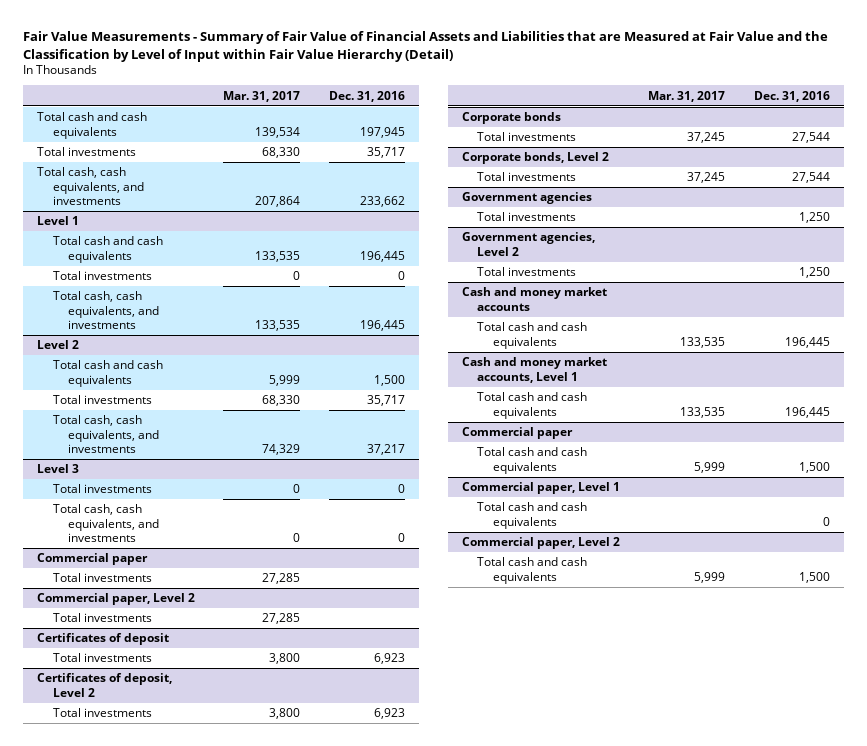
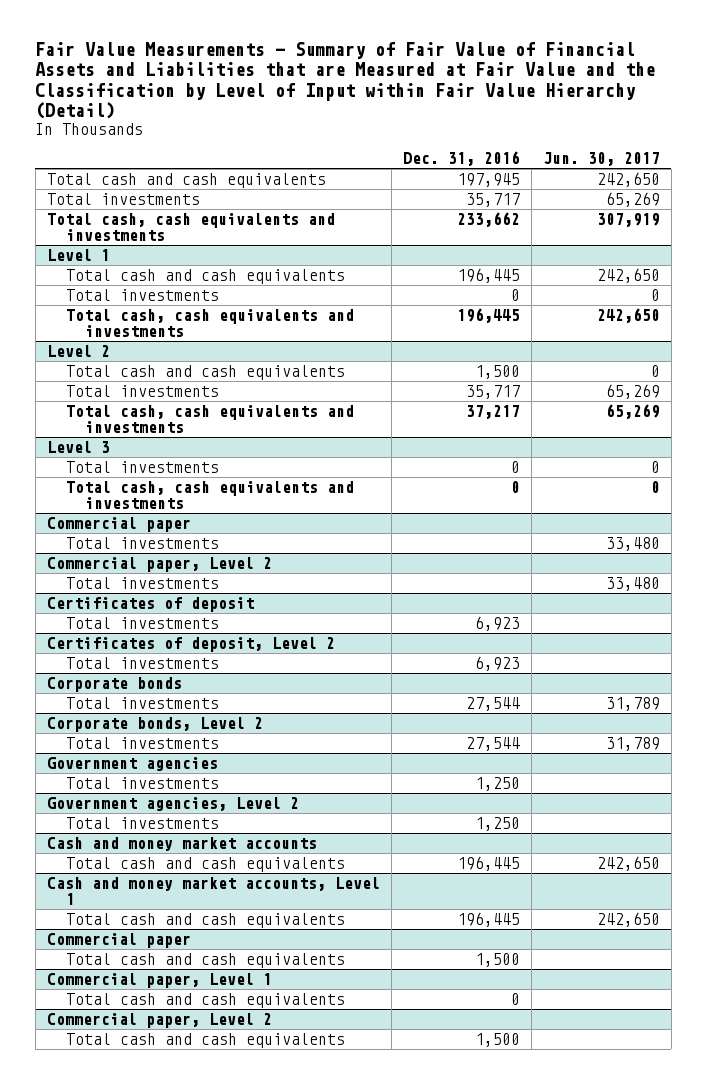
[223,90,301,102] Mar. 31, 2017 -> none
none -> [542,152,660,167] Jun. 30, 2017
[37,167,144,205] Total cash, cash equivalents, and investments -> [46,213,335,242] Total cash, cash equivalents and investments
[52,291,159,329] Total cash, cash equivalents, and investments -> [65,309,354,338] Total cash, cash equivalents and investments
[52,415,159,453] Total cash, cash equivalents, and investments -> [65,405,354,434] Total cash, cash equivalents and investments
[52,504,159,542] Total cash, cash equivalents, and investments -> [65,481,354,510] Total cash, cash equivalents and investments

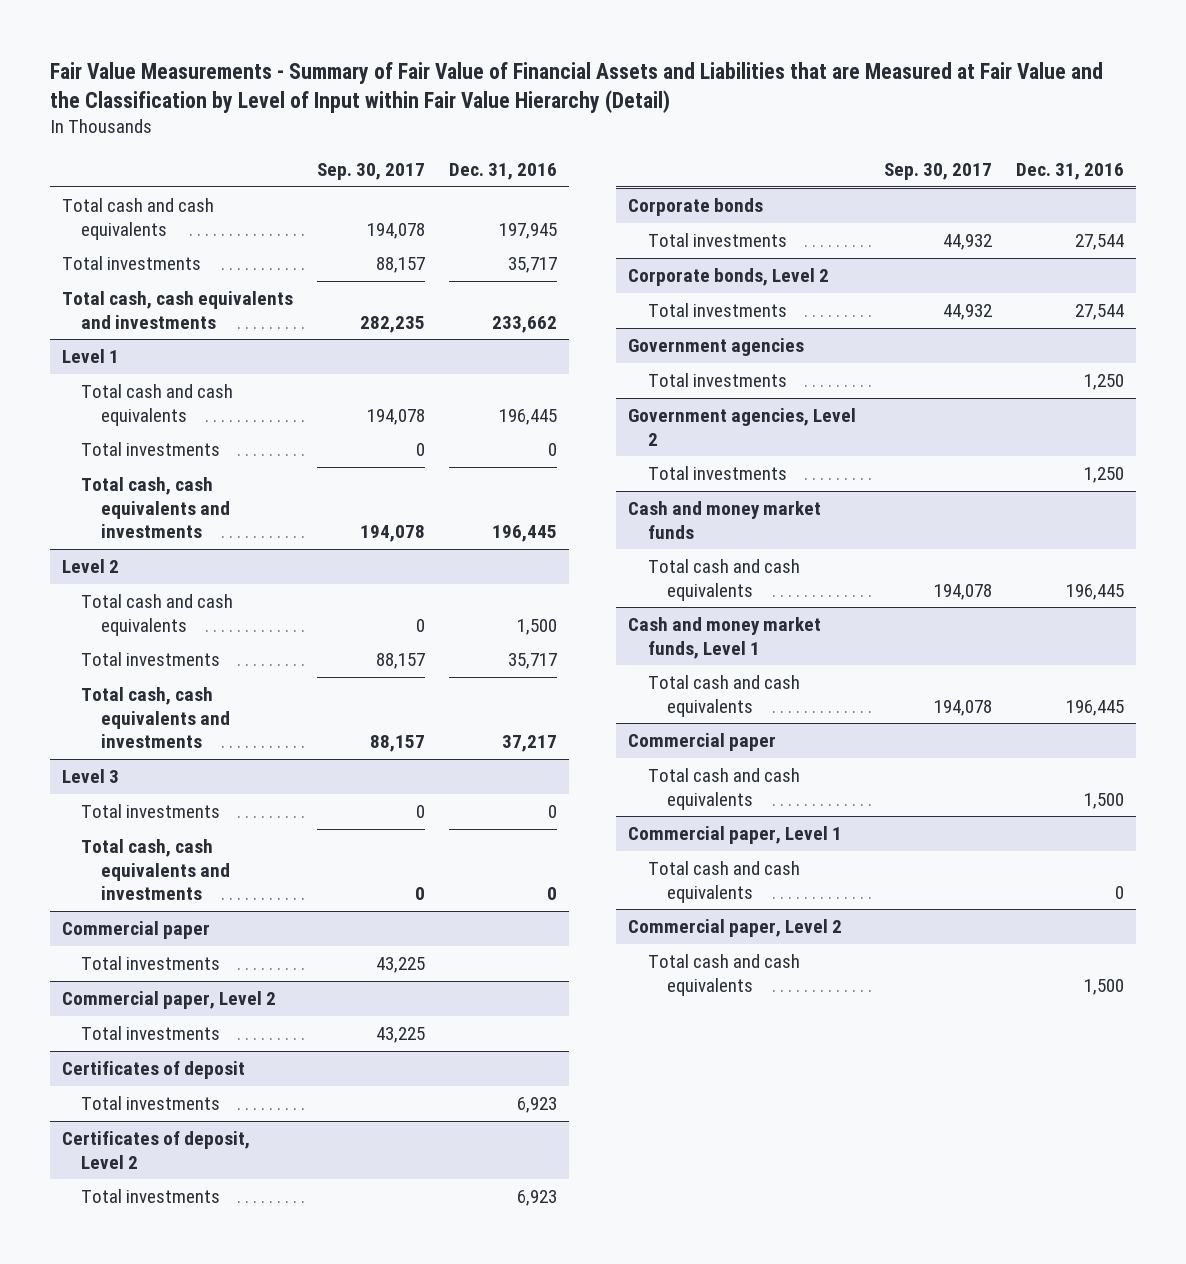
[542,152,660,167] Jun. 30, 2017 -> none
none -> [317,163,426,181] Sep. 30, 2017
[46,837,317,852] Cash and money market accounts -> [628,501,822,539] Cash and money market funds
[46,877,380,906] Cash and money market accounts, Level 1 -> [628,617,822,659] Cash and money market funds, Level 1

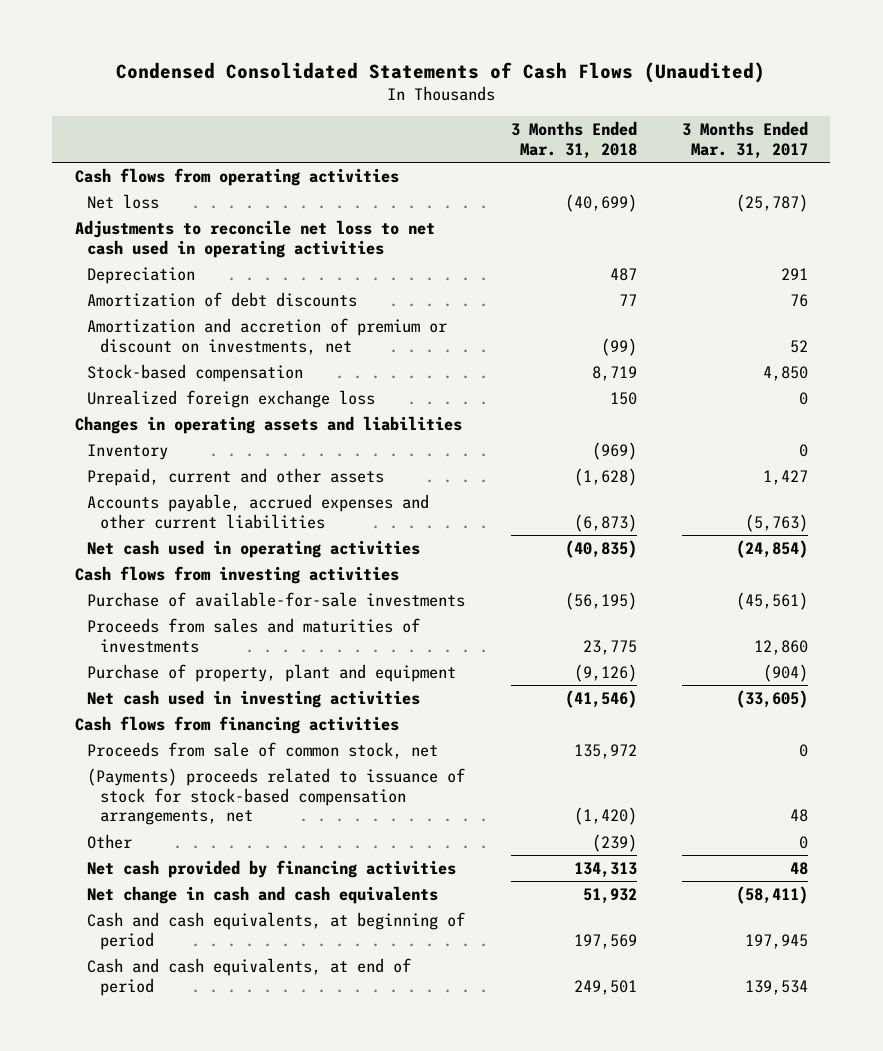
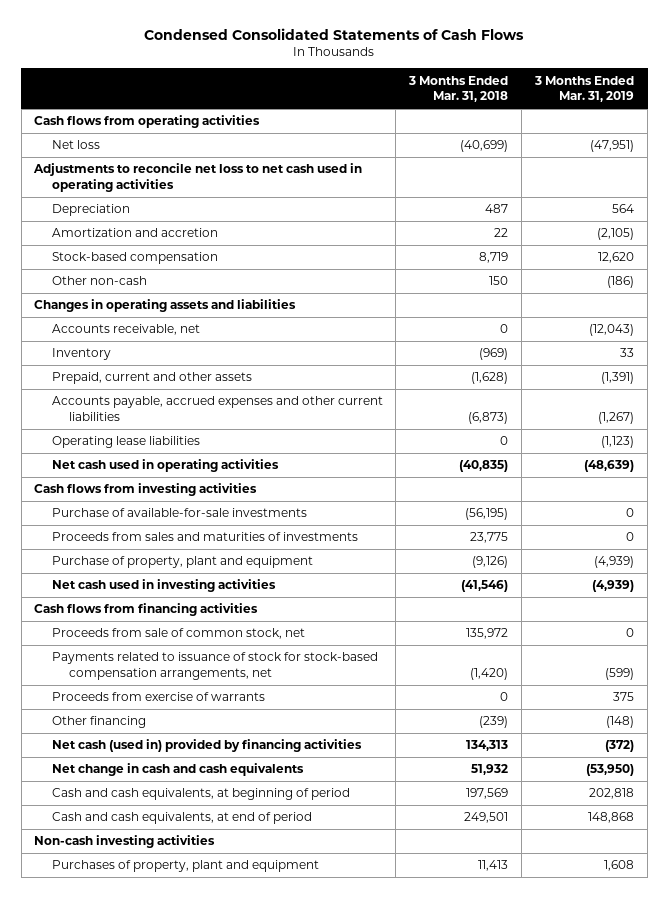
[116,61,766,83] Condensed Consolidated Statements of Cash Flows (Unaudited) -> [144,27,525,40] Condensed Consolidated Statements of Cash Flows
[681,121,808,159] 3 Months Ended Mar. 31, 2017 -> none
none -> [534,75,635,103] 3 Months Ended Mar. 31, 2019
[87,291,358,307] Amortization of debt discounts -> none
[87,317,448,355] Amortization and accretion of premium or discount on investments, net -> none
none -> [51,228,218,238] Amortization and accretion
[87,389,376,408] Unrealized foreign exchange loss -> none
none -> [51,276,147,286] Other non-cash
none -> [51,324,200,336] Accounts receivable, net
none -> [51,436,200,449] Operating lease liabilities
[87,767,466,826] (Payments) proceeds related to issuance of stock for stock-based compensation arrangements, net -> [51,652,378,680] Payments related to issuance of stock for stock-based compensation arrangements, net
none -> [51,692,265,702] Proceeds from exercise of warrants
[87,833,133,849] Other -> [51,716,146,729] Other financing
[87,859,457,878] Net cash provided by financing activities -> [51,739,362,753] Net cash (used in) provided by financing activities
none -> [34,835,216,849] Non-cash investing activities
none -> [51,860,319,873] Purchases of property, plant and equipment

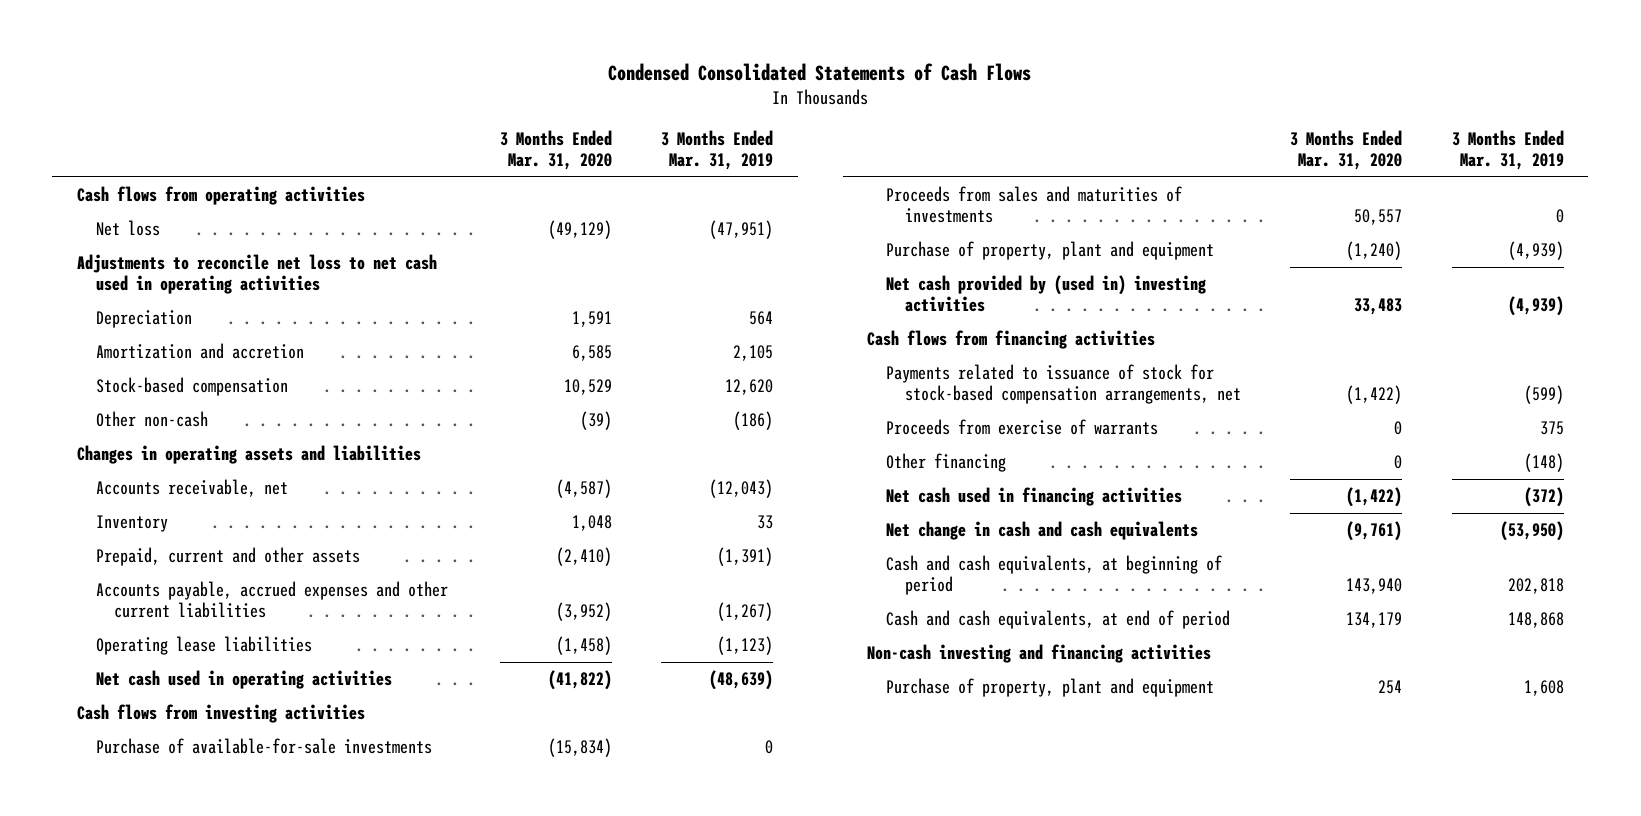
[408,75,509,103] 3 Months Ended Mar. 31, 2018 -> none
none -> [499,130,612,171] 3 Months Ended Mar. 31, 2020
[597,228,635,241] (2,105) -> [733,345,774,362] 2,105
[51,579,276,593] Net cash used in investing activities -> [886,275,1207,312] Net cash provided by (used in) investing activities
[51,628,305,640] Proceeds from sale of common stock, net -> none
[51,739,362,753] Net cash (used in) provided by financing activities -> [886,487,1183,507] Net cash used in financing activities
[34,835,216,849] Non-cash investing activities -> [867,644,1212,664] Non-cash investing and financing activities
[51,860,319,873] Purchases of property, plant and equipment -> [886,678,1215,698] Purchase of property, plant and equipment

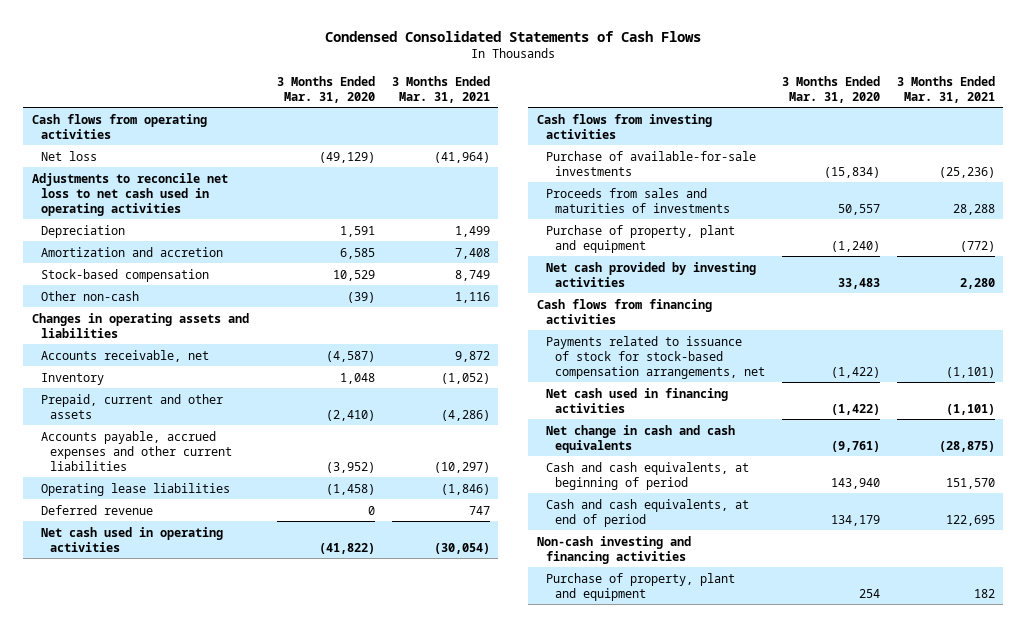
[661,130,774,171] 3 Months Ended Mar. 31, 2019 -> none
none -> [391,75,490,103] 3 Months Ended Mar. 31, 2021
none -> [40,504,153,515] Deferred revenue
[886,275,1207,312] Net cash provided by (used in) investing activities -> [545,261,756,287] Net cash provided by investing activities
[886,419,1159,436] Proceeds from exercise of warrants -> none
[886,453,1007,473] Other financing -> none

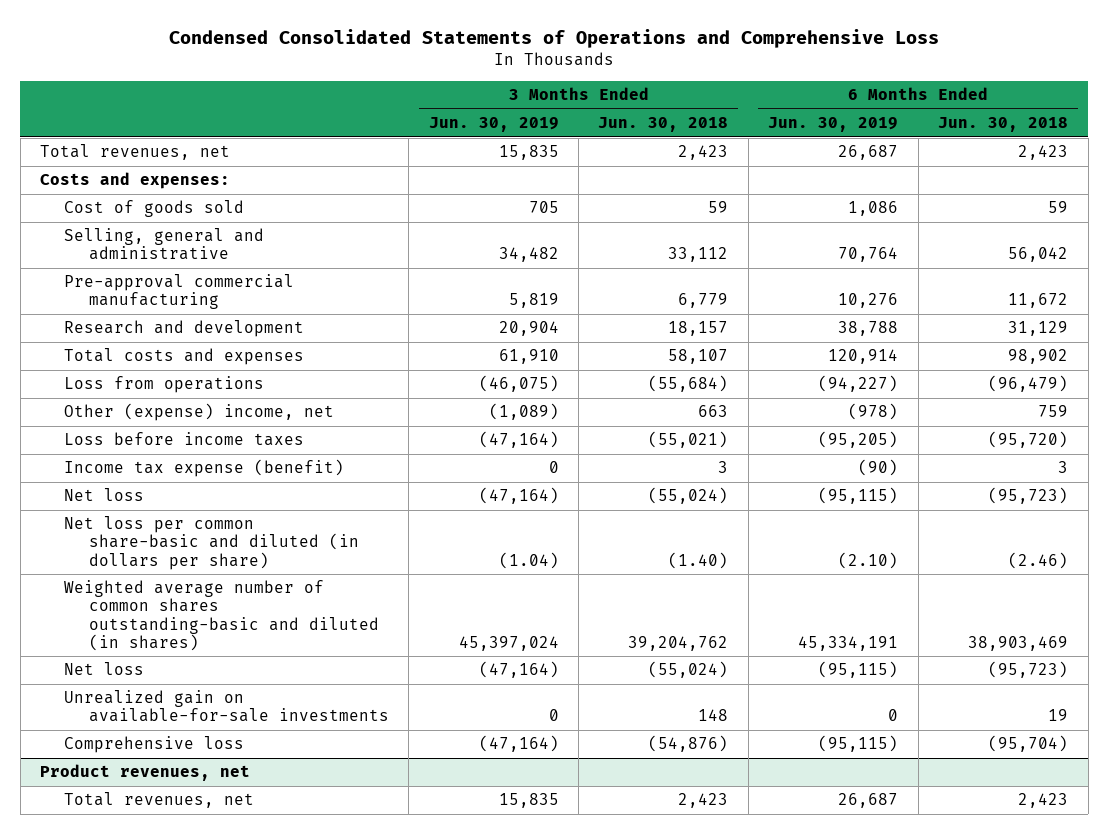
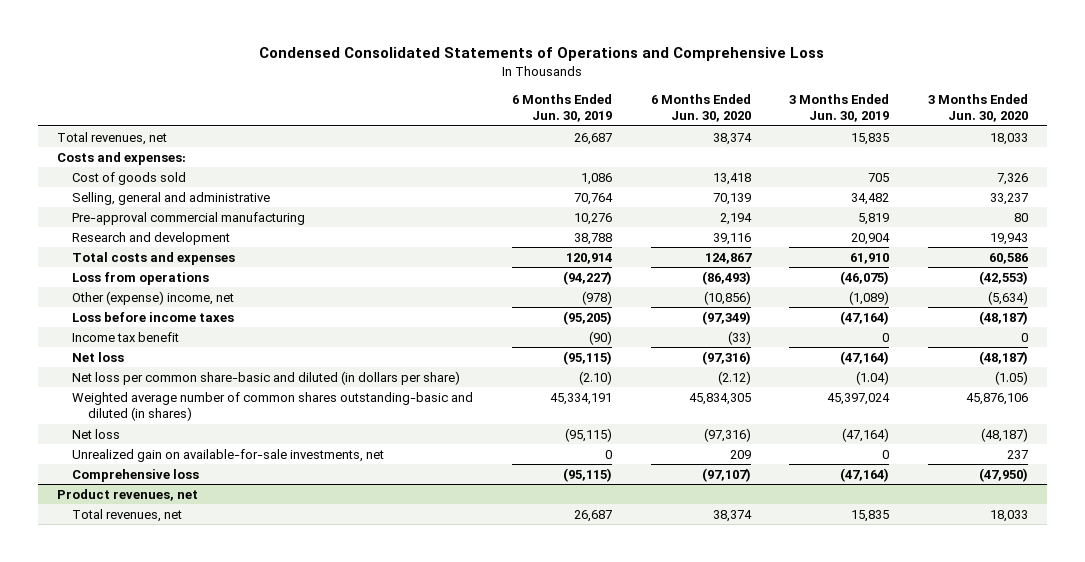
[598,117,729,133] Jun. 30, 2018 -> none
[938,117,1069,133] Jun. 30, 2018 -> none
none -> [650,93,751,123] 6 Months Ended Jun. 30, 2020
none -> [927,93,1028,123] 3 Months Ended Jun. 30, 2020
[64,459,345,478] Income tax expense (benefit) -> [72,331,180,342] Income tax benefit
[64,690,389,723] Unrealized gain on available-for-sale investments -> [72,448,385,462] Unrealized gain on available-for-sale investments, net

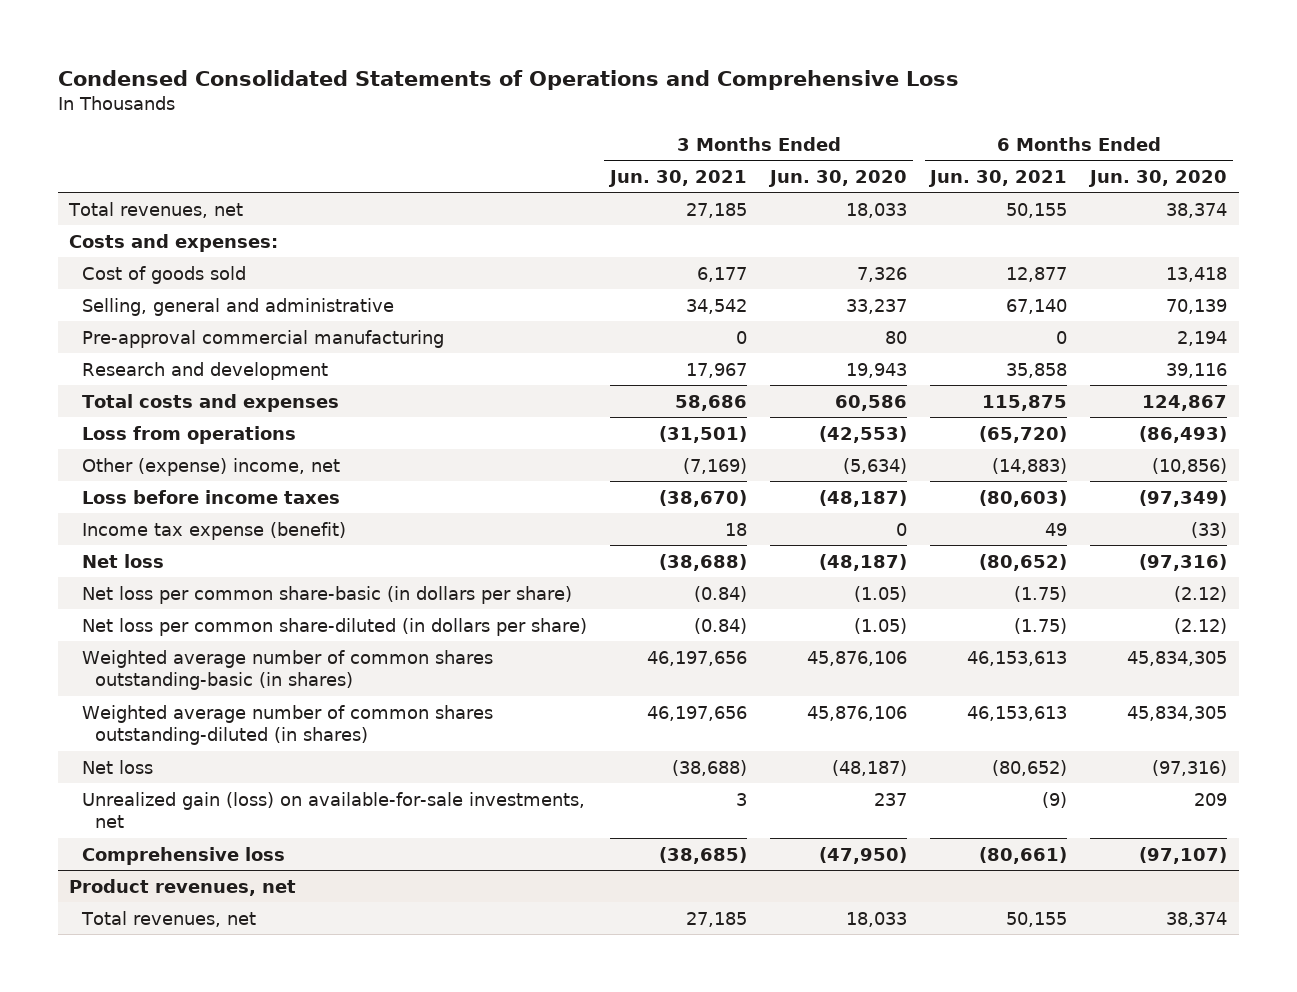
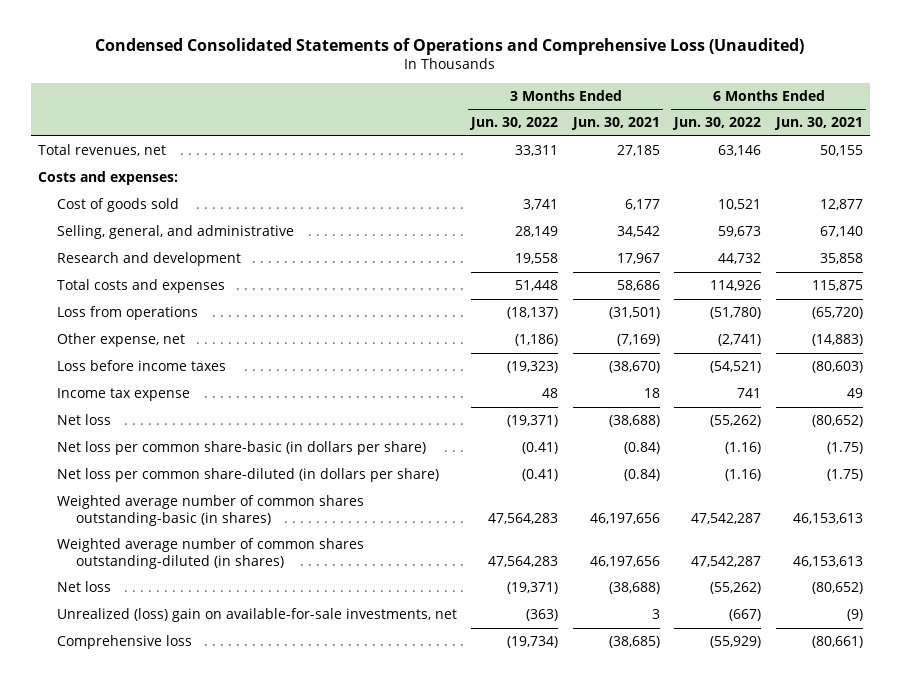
[57,69,959,90] Condensed Consolidated Statements of Operations and Comprehensive Loss -> [95,38,805,56] Condensed Consolidated Statements of Operations and Comprehensive Loss (Unaudited)
[768,169,908,187] Jun. 30, 2020 -> none
[1088,169,1228,187] Jun. 30, 2020 -> none
none -> [469,117,559,131] Jun. 30, 2022
none -> [672,117,762,131] Jun. 30, 2022
[82,329,445,348] Pre-approval commercial manufacturing -> none
[82,297,395,316] Selling, general and administrative -> [56,225,294,240] Selling, general, and administrative
[82,457,341,476] Other (expense) income, net -> [56,333,185,348] Other expense, net
[82,521,347,540] Income tax expense (benefit) -> [56,388,190,402] Income tax expense
[82,791,586,829] Unrealized gain (loss) on available-for-sale investments, net -> [56,608,457,623] Unrealized (loss) gain on available-for-sale investments, net
[69,878,297,896] Product revenues, net -> none
[81,910,257,927] Total revenues, net -> none

